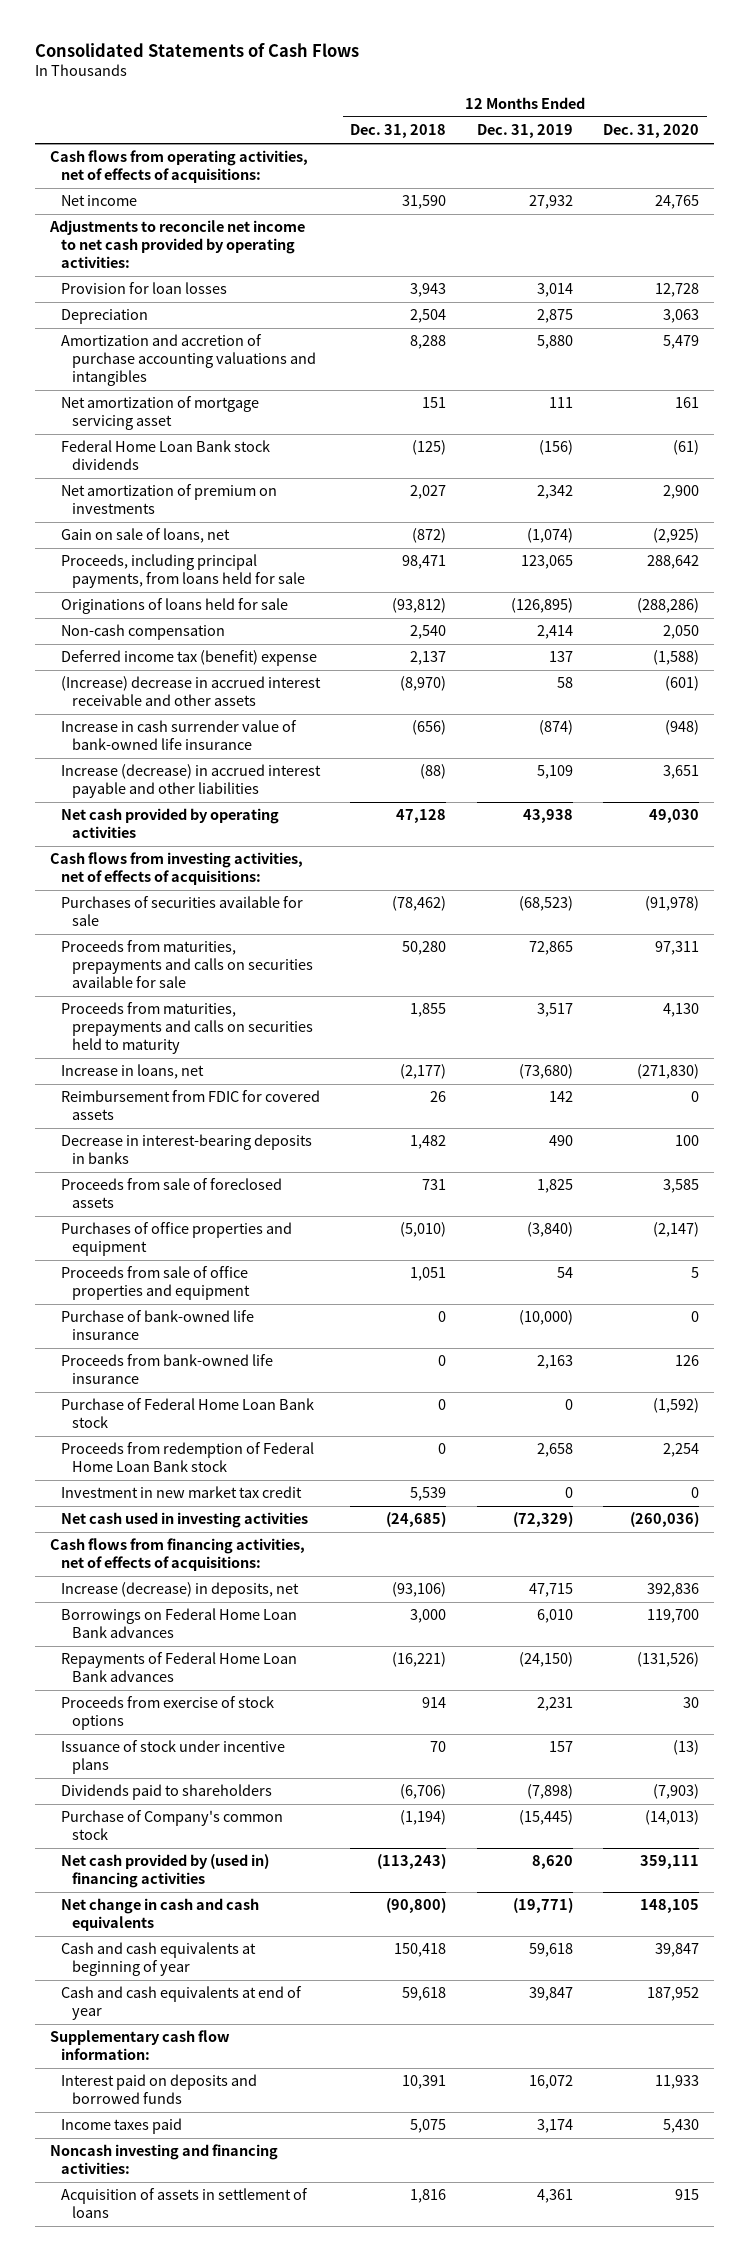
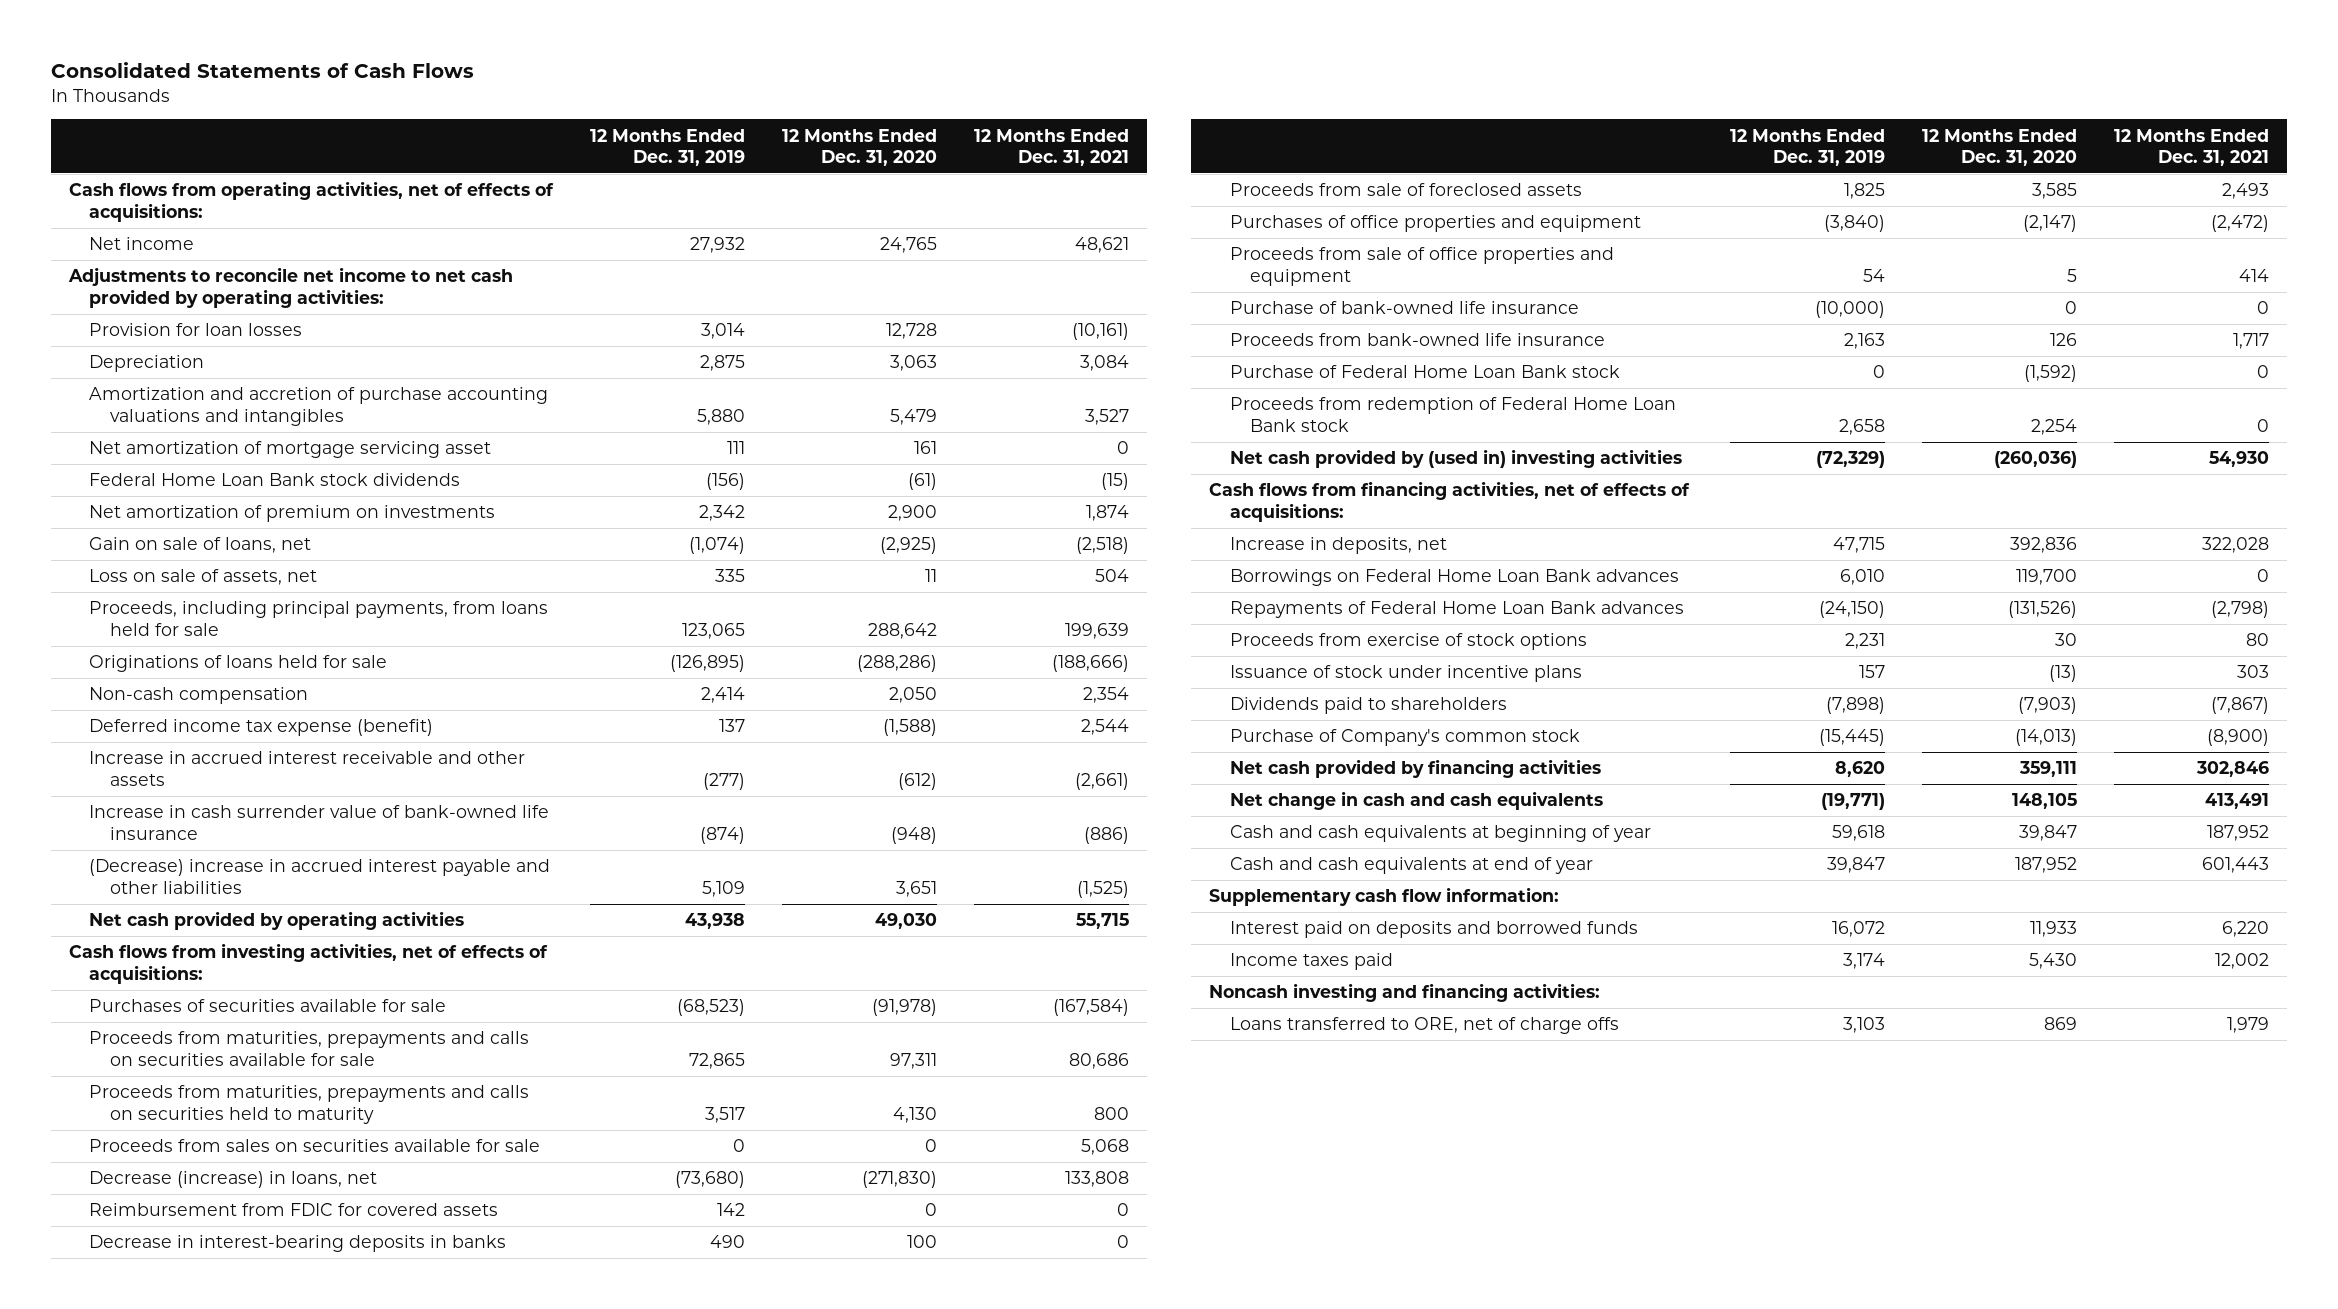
[350,124,447,139] Dec. 31, 2018 -> none
none -> [973,128,1129,166] 12 Months Ended Dec. 31, 2021
none -> [89,569,318,586] Loss on sale of assets, net
[60,650,317,667] Deferred income tax (benefit) expense -> [89,719,434,737] Deferred income tax expense (benefit)
[60,676,321,707] (Increase) decrease in accrued interest receivable and other assets -> [89,751,526,786] Increase in accrued interest receivable and other assets
[556,677,573,689] 58 -> [702,772,745,790] (277)
[665,676,700,692] (601) -> [897,772,937,790] (612)
[60,764,321,799] Increase (decrease) in accrued interest payable and other liabilities -> [89,859,551,894] (Decrease) increase in accrued interest payable and other liabilities
none -> [89,1139,541,1153] Proceeds from sales on securities available for sale
[60,1064,204,1080] Increase in loans, net -> [89,1171,378,1189] Decrease (increase) in loans, net
[60,1486,302,1499] Investment in new market tax credit -> none
[60,1512,308,1529] Net cash used in investing activities -> [1229,449,1682,469] Net cash provided by (used in) investing activities
[60,1582,299,1599] Increase (decrease) in deposits, net -> [1229,537,1447,555] Increase in deposits, net
[60,1854,269,1889] Net cash provided by (used in) financing activities -> [1229,759,1601,779] Net cash provided by financing activities
[60,2188,308,2219] Acquisition of assets in settlement of loans -> none
none -> [1229,1017,1619,1035] Loans transferred to ORE, net of charge offs

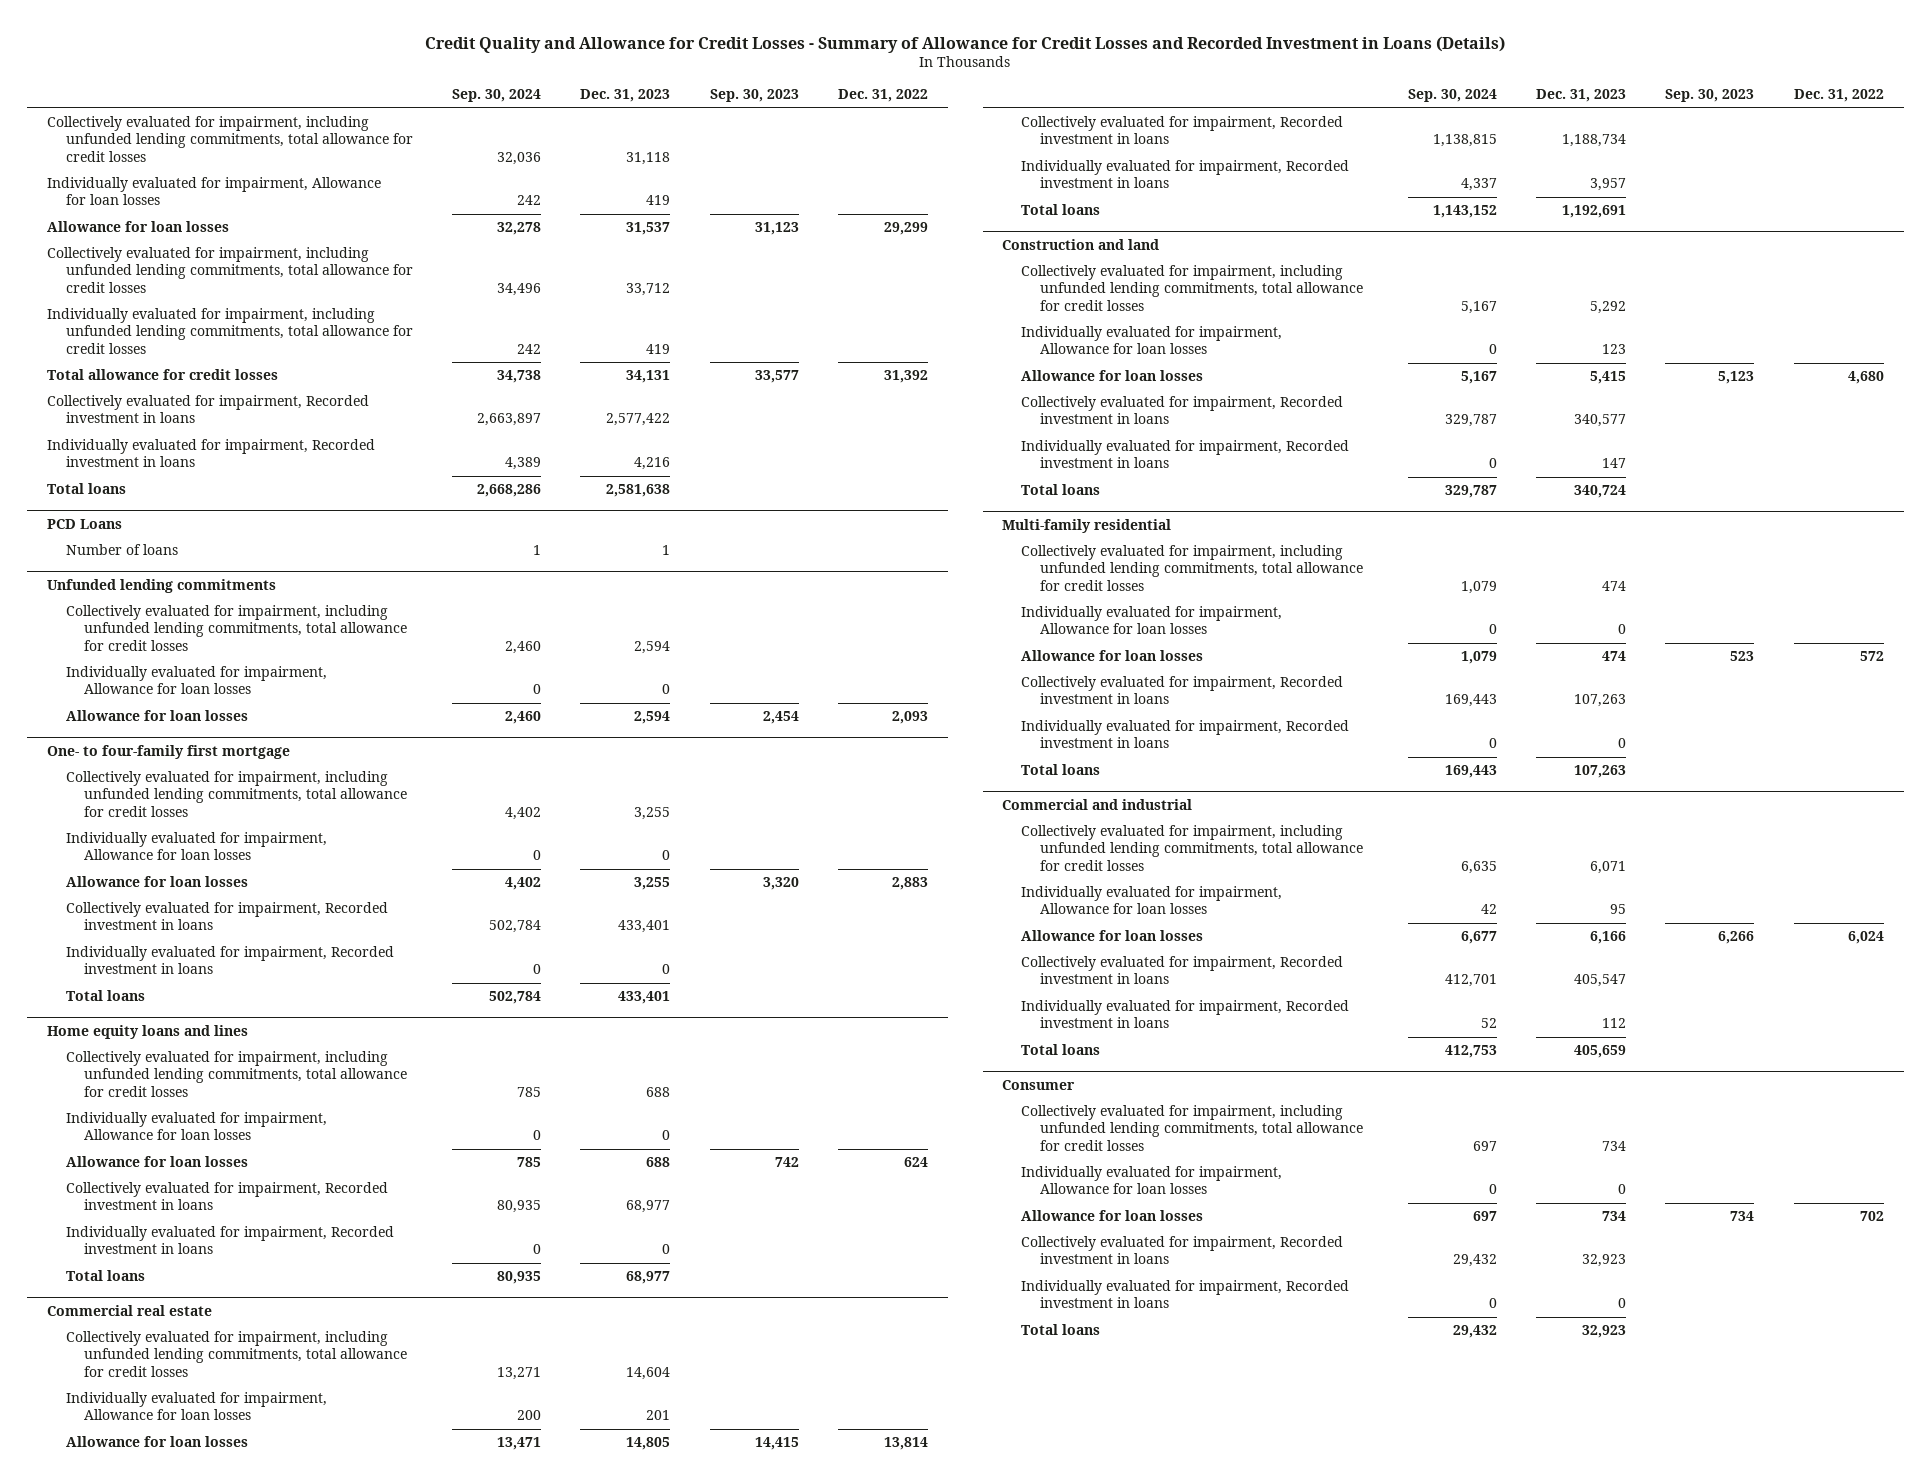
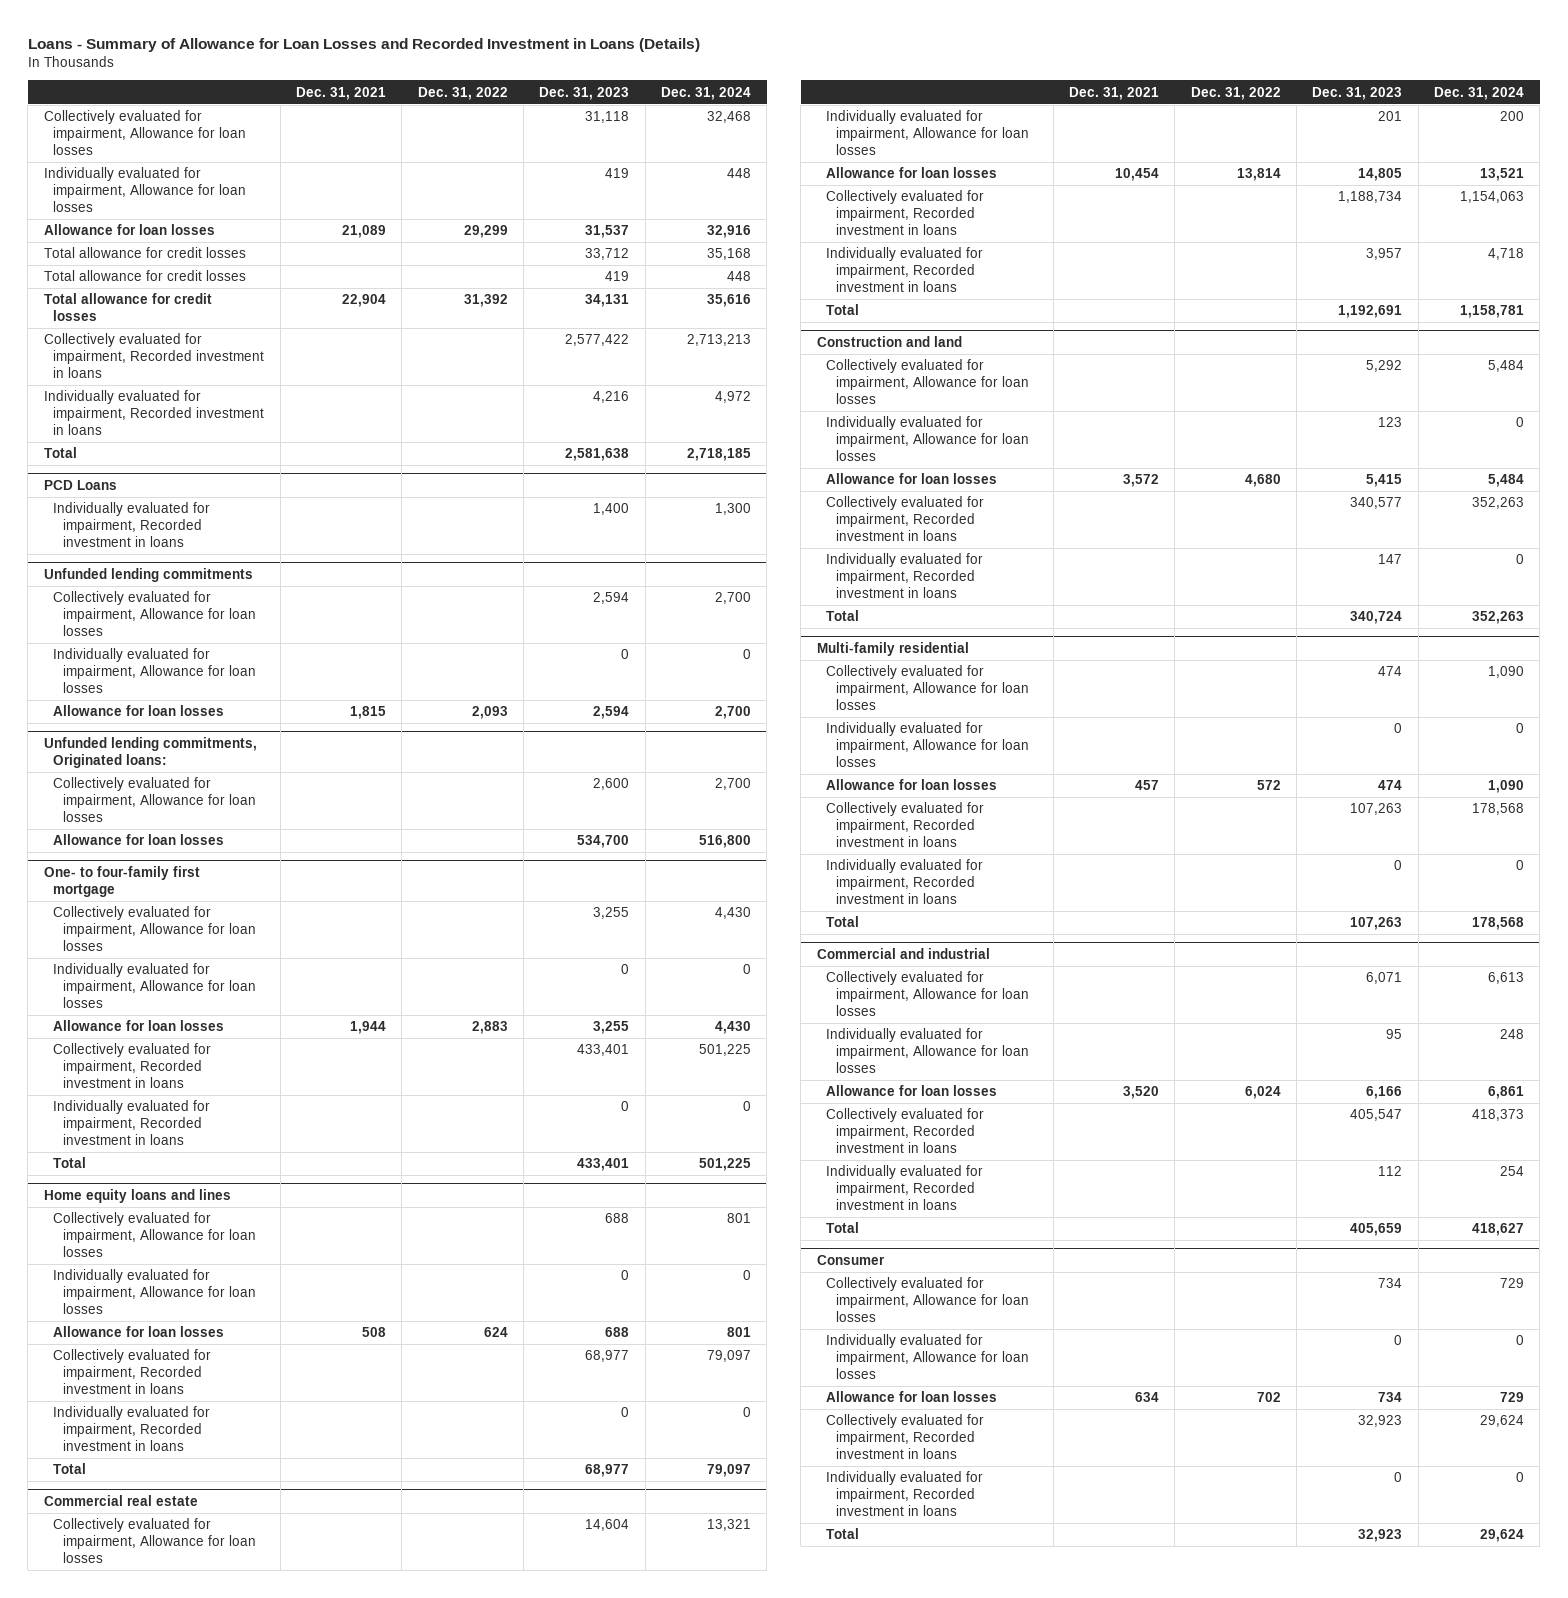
[425,35,1506,53] Credit Quality and Allowance for Credit Losses - Summary of Allowance for Credit Losses and Recorded Investment in Loans (Details) -> [27,37,700,52] Loans - Summary of Allowance for Loan Losses and Recorded Investment in Loans (Details)
[451,89,541,103] Sep. 30, 2024 -> none
[709,89,799,103] Sep. 30, 2023 -> none
none -> [296,86,387,100] Dec. 31, 2021
none -> [661,86,752,100] Dec. 31, 2024
[46,116,413,162] Collectively evaluated for impairment, including unfunded lending commitments, total allowance for credit losses -> [43,110,247,156] Collectively evaluated for impairment, Allowance for loan losses
[46,247,413,293] Collectively evaluated for impairment, including unfunded lending commitments, total allowance for credit losses -> [43,247,246,259] Total allowance for credit losses
[46,308,413,354] Individually evaluated for impairment, including unfunded lending commitments, total allowance for credit losses -> [43,270,246,282] Total allowance for credit losses
[46,483,126,495] Total loans -> [43,447,77,459] Total
[65,544,178,556] Number of loans -> none
none -> [53,502,211,548] Individually evaluated for impairment, Recorded investment in loans
[65,605,408,651] Collectively evaluated for impairment, including unfunded lending commitments, total allowance for credit losses -> [53,591,257,637] Collectively evaluated for impairment, Allowance for loan losses
none -> [43,736,257,768] Unfunded lending commitments, Originated loans:
none -> [53,777,257,823] Collectively evaluated for impairment, Allowance for loan losses
none -> [53,834,225,846] Allowance for loan losses
[65,771,408,817] Collectively evaluated for impairment, including unfunded lending commitments, total allowance for credit losses -> [53,906,257,952] Collectively evaluated for impairment, Allowance for loan losses
[65,990,145,1002] Total loans -> [53,1157,87,1169] Total
[65,1051,408,1097] Collectively evaluated for impairment, including unfunded lending commitments, total allowance for credit losses -> [53,1212,257,1258] Collectively evaluated for impairment, Allowance for loan losses
[65,1270,145,1282] Total loans -> [53,1463,87,1475] Total
[65,1331,408,1377] Collectively evaluated for impairment, including unfunded lending commitments, total allowance for credit losses -> [53,1518,257,1564] Collectively evaluated for impairment, Allowance for loan losses
[1021,204,1101,216] Total loans -> [826,304,860,316] Total
[1021,265,1363,311] Collectively evaluated for impairment, including unfunded lending commitments, total allowance for credit losses -> [826,359,1029,405] Collectively evaluated for impairment, Allowance for loan losses
[1021,484,1101,496] Total loans -> [826,610,860,622] Total
[1021,545,1363,591] Collectively evaluated for impairment, including unfunded lending commitments, total allowance for credit losses -> [826,665,1029,711] Collectively evaluated for impairment, Allowance for loan losses
[1021,764,1101,776] Total loans -> [826,916,860,928] Total
[1021,825,1363,871] Collectively evaluated for impairment, including unfunded lending commitments, total allowance for credit losses -> [826,971,1029,1017] Collectively evaluated for impairment, Allowance for loan losses
[1021,1044,1101,1056] Total loans -> [826,1222,860,1234] Total
[1021,1105,1363,1151] Collectively evaluated for impairment, including unfunded lending commitments, total allowance for credit losses -> [826,1277,1029,1323] Collectively evaluated for impairment, Allowance for loan losses
[1021,1324,1101,1336] Total loans -> [826,1528,860,1540] Total

